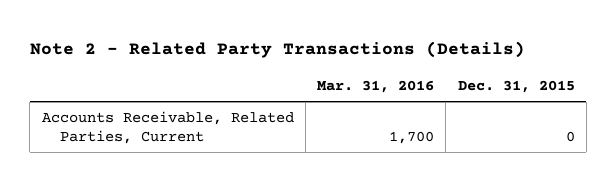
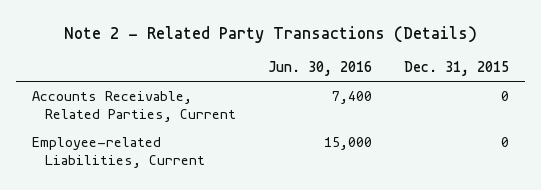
[317,80,435,94] Mar. 31, 2016 -> none
none -> [267,61,372,77] Jun. 30, 2016
none -> [32,137,205,169] Employee-related Liabilities, Current

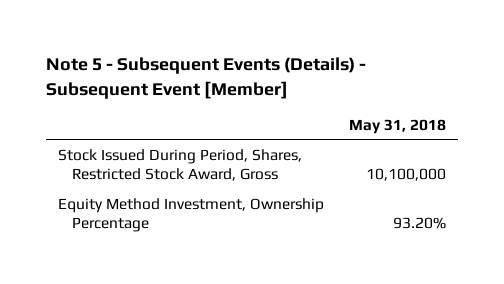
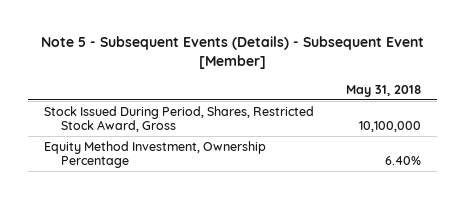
[392,217,446,230] 93.20% -> [385,156,422,166] 6.40%

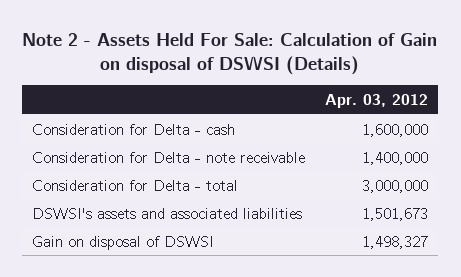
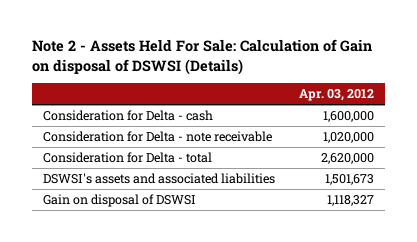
[362,151,429,165] 1,400,000 -> [322,131,374,143] 1,020,000
[362,179,429,193] 3,000,000 -> [320,152,374,164] 2,620,000
[362,235,429,249] 1,498,327 -> [326,194,374,206] 1,118,327

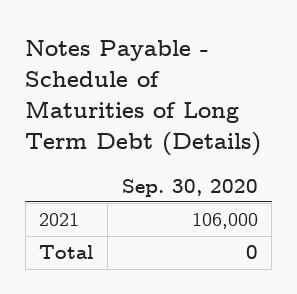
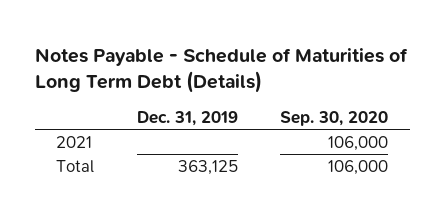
none -> [136,110,238,126] Dec. 31, 2019
[245,245,258,260] 0 -> [328,159,389,175] 106,000

